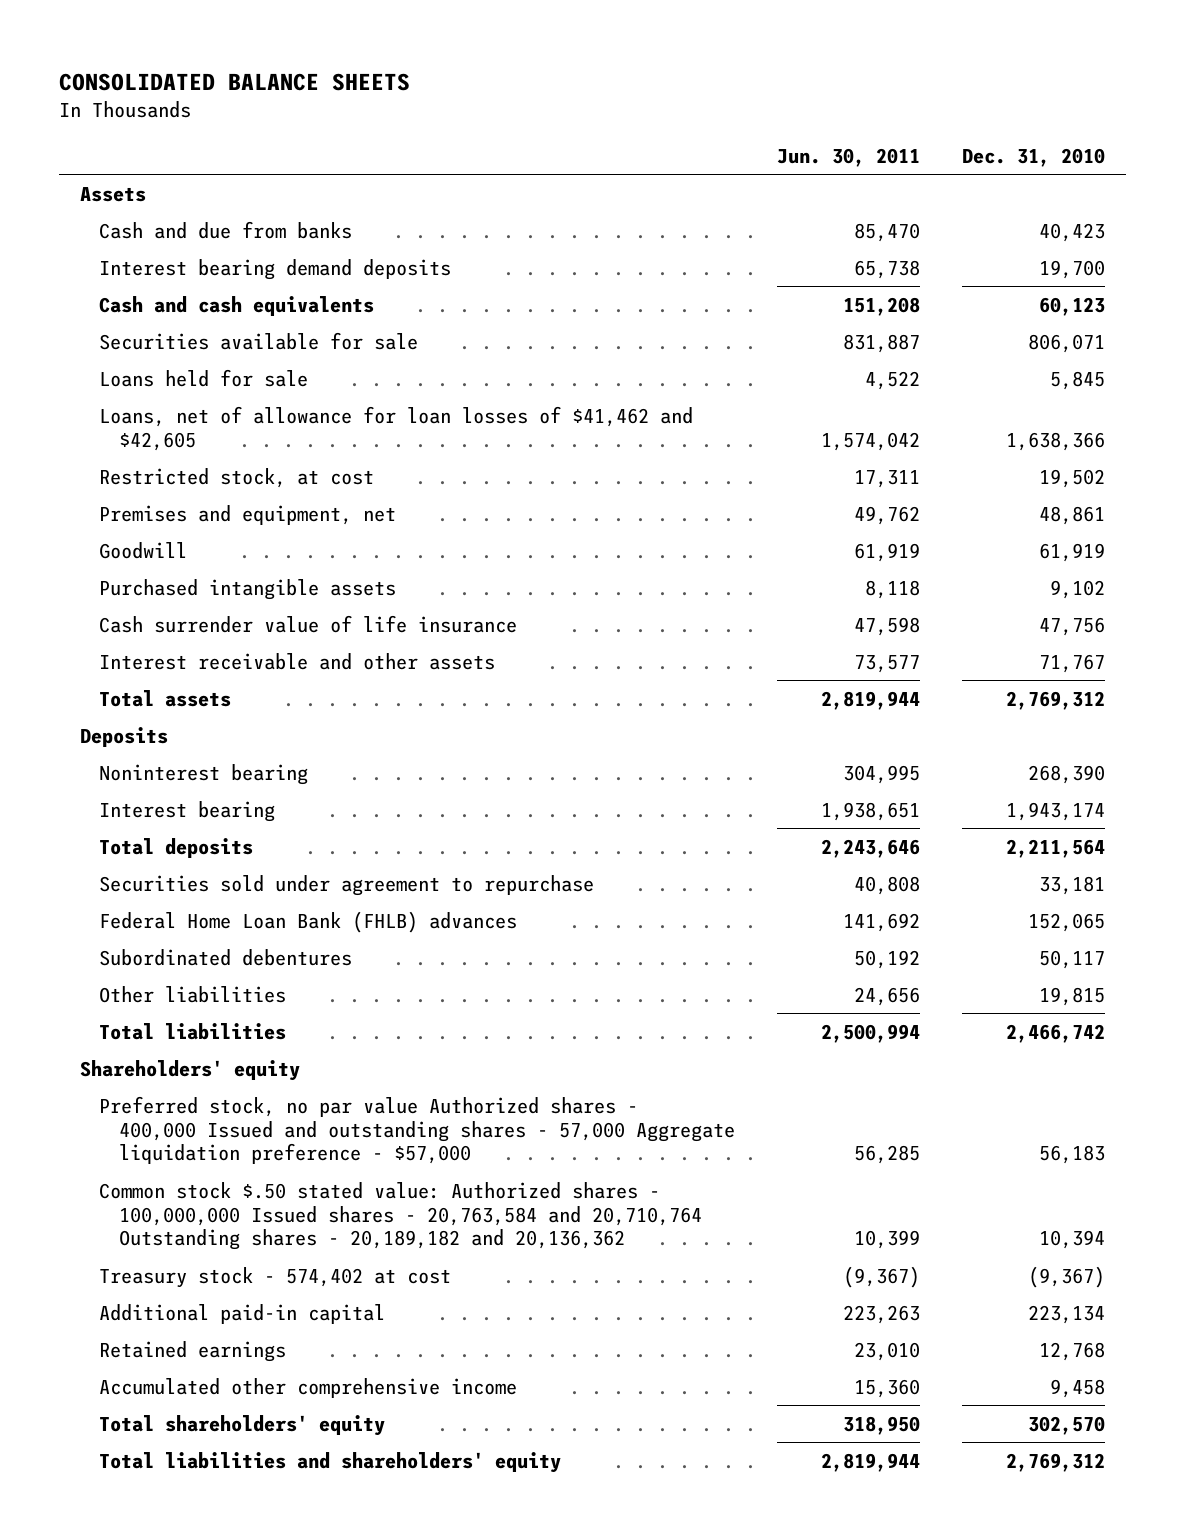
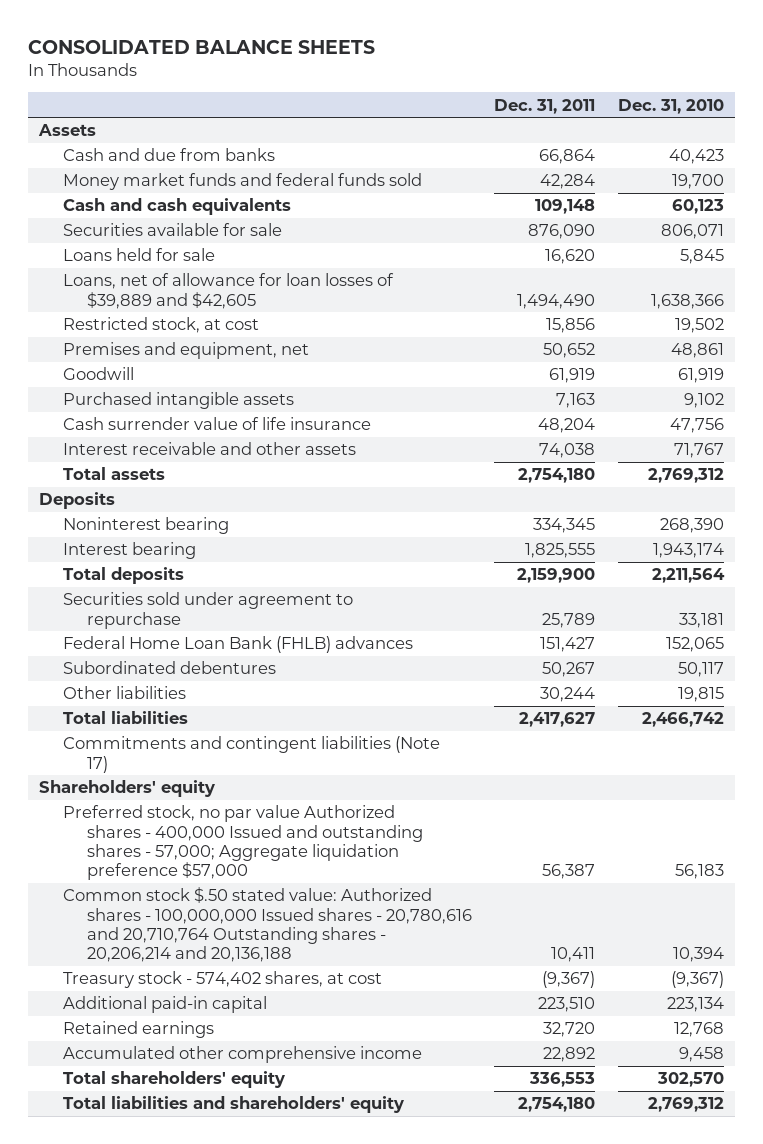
[776,147,920,167] Jun. 30, 2011 -> none
none -> [494,98,596,114] Dec. 31, 2011
[99,258,452,280] Interest bearing demand deposits -> [63,173,423,191] Money market funds and federal funds sold
[99,405,694,451] Loans, net of allowance for loan losses of $41,462 and $42,605 -> [63,273,395,309] Loans, net of allowance for loan losses of $39,889 and $42,605
none -> [63,736,441,773] Commitments and contingent liabilities (Note 17)
[99,1095,735,1165] Preferred stock, no par value Authorized shares - 400,000 Issued and outstanding shares - 57,000 Aggregate liquidation preference - $57,000 -> [63,805,424,881] Preferred stock, no par value Authorized shares - 400,000 Issued and outstanding shares - 57,000; Aggregate liquidation preference $57,000
[99,1181,702,1251] Common stock $.50 stated value: Authorized shares - 100,000,000 Issued shares - 20,763,584 and 20,710,764 Outstanding shares - 20,189,182 and 20,136,362 -> [63,887,473,963] Common stock $.50 stated value: Authorized shares - 100,000,000 Issued shares - 20,780,616 and 20,710,764 Outstanding shares - 20,206,214 and 20,136,188
[99,1266,452,1288] Treasury stock - 574,402 at cost -> [63,971,383,989] Treasury stock - 574,402 shares, at cost

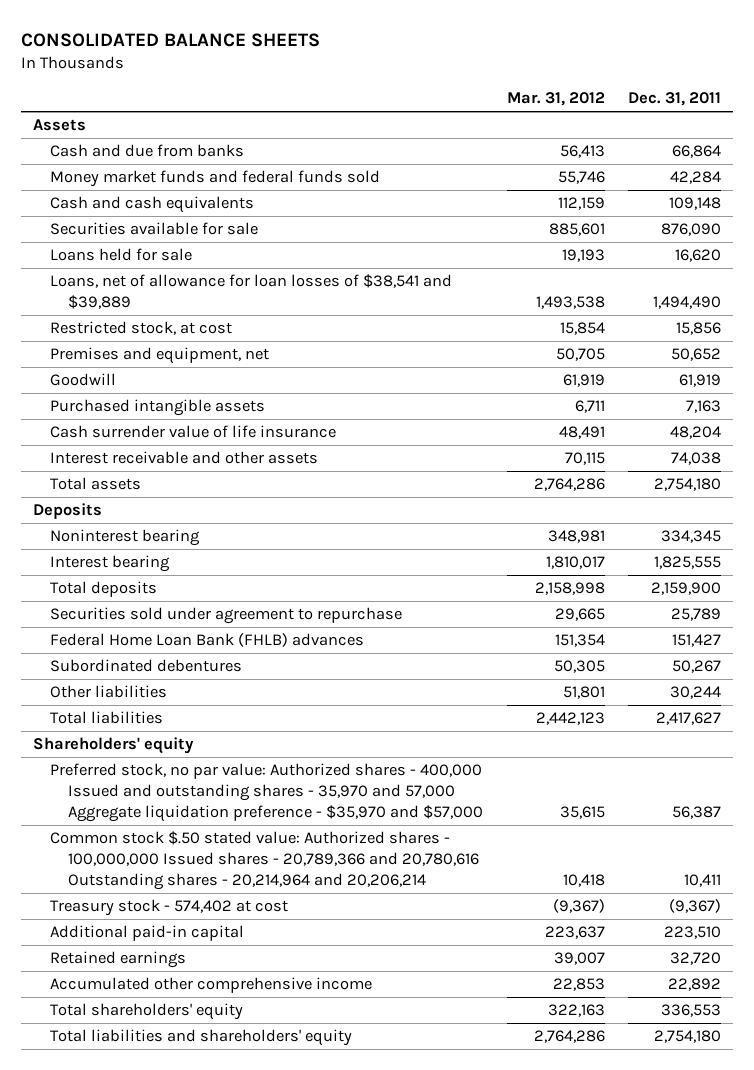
[617,98,724,114] Dec. 31, 2010 -> none
none -> [506,92,605,107] Mar. 31, 2012
[63,273,395,309] Loans, net of allowance for loan losses of $39,889 and $42,605 -> [50,274,453,310] Loans, net of allowance for loan losses of $38,541 and $39,889
[63,736,441,773] Commitments and contingent liabilities (Note 17) -> none
[63,805,424,881] Preferred stock, no par value Authorized shares - 400,000 Issued and outstanding shares - 57,000; Aggregate liquidation preference $57,000 -> [50,763,483,823] Preferred stock, no par value: Authorized shares - 400,000 Issued and outstanding shares - 35,970 and 57,000 Aggregate liquidation preference - $35,970 and $57,000
[63,887,473,963] Common stock $.50 stated value: Authorized shares - 100,000,000 Issued shares - 20,780,616 and 20,710,764 Outstanding shares - 20,206,214 and 20,136,188 -> [50,831,479,891] Common stock $.50 stated value: Authorized shares - 100,000,000 Issued shares - 20,789,366 and 20,780,616 Outstanding shares - 20,214,964 and 20,206,214
[63,971,383,989] Treasury stock - 574,402 shares, at cost -> [50,899,289,917] Treasury stock - 574,402 at cost

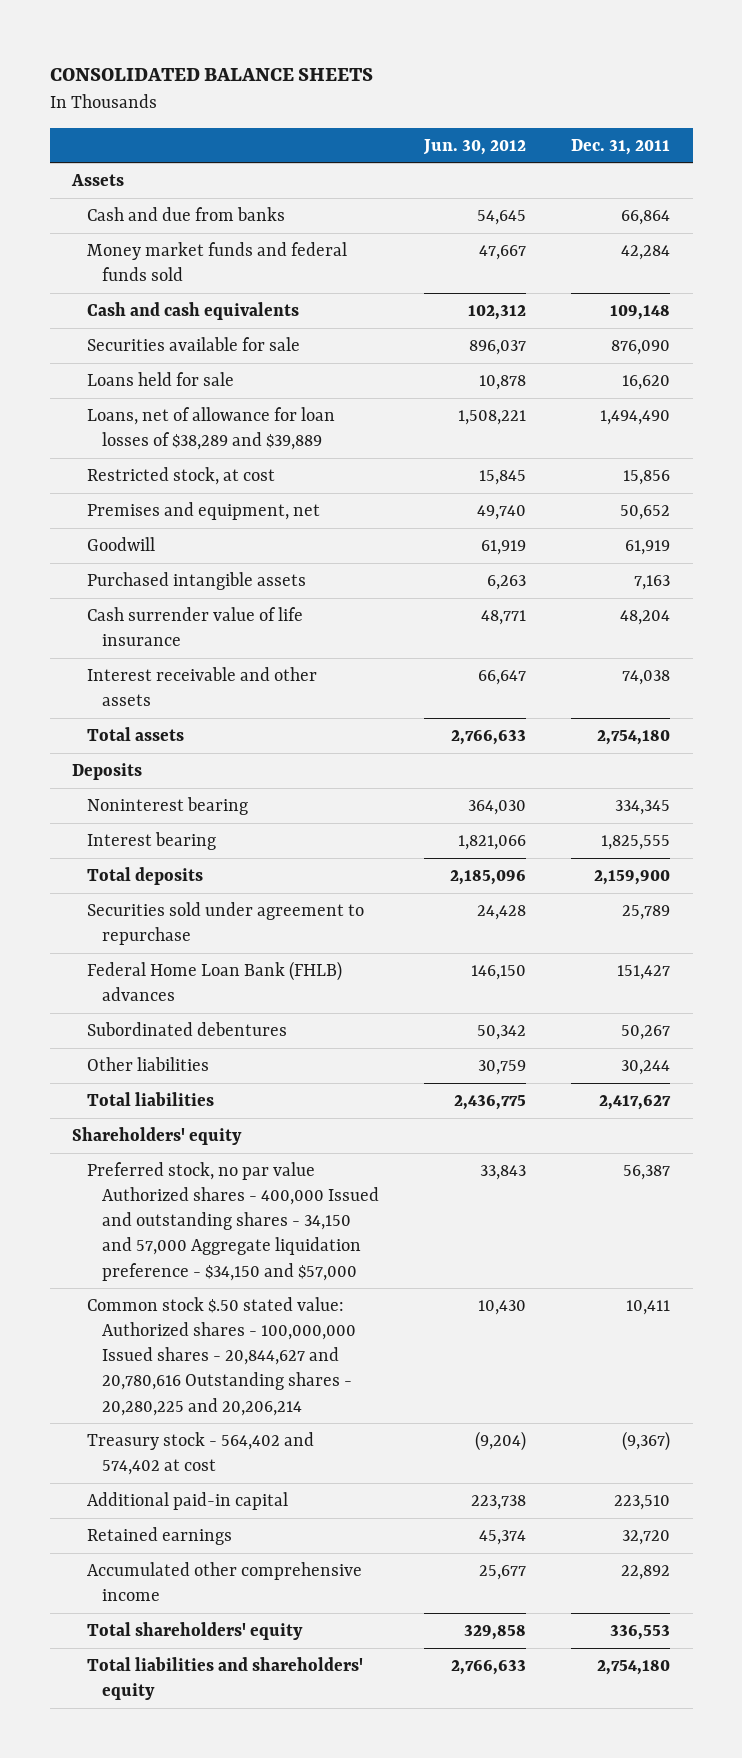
[506,92,605,107] Mar. 31, 2012 -> none
none -> [422,138,526,155] Jun. 30, 2012
[50,274,453,310] Loans, net of allowance for loan losses of $38,541 and $39,889 -> [86,407,335,451] Loans, net of allowance for loan losses of $38,289 and $39,889
[50,763,483,823] Preferred stock, no par value: Authorized shares - 400,000 Issued and outstanding shares - 35,970 and 57,000 Aggregate liquidation preference - $35,970 and $57,000 -> [86,1162,379,1281] Preferred stock, no par value Authorized shares - 400,000 Issued and outstanding shares - 34,150 and 57,000 Aggregate liquidation preference - $34,150 and $57,000
[50,831,479,891] Common stock $.50 stated value: Authorized shares - 100,000,000 Issued shares - 20,789,366 and 20,780,616 Outstanding shares - 20,214,964 and 20,206,214 -> [86,1297,356,1416] Common stock $.50 stated value: Authorized shares - 100,000,000 Issued shares - 20,844,627 and 20,780,616 Outstanding shares - 20,280,225 and 20,206,214
[50,899,289,917] Treasury stock - 574,402 at cost -> [86,1432,314,1476] Treasury stock - 564,402 and 574,402 at cost

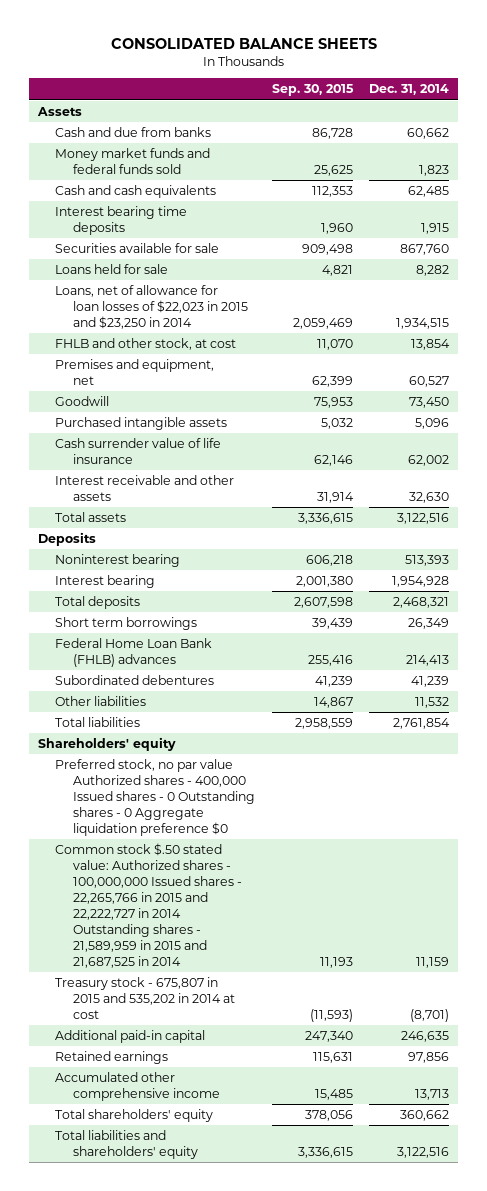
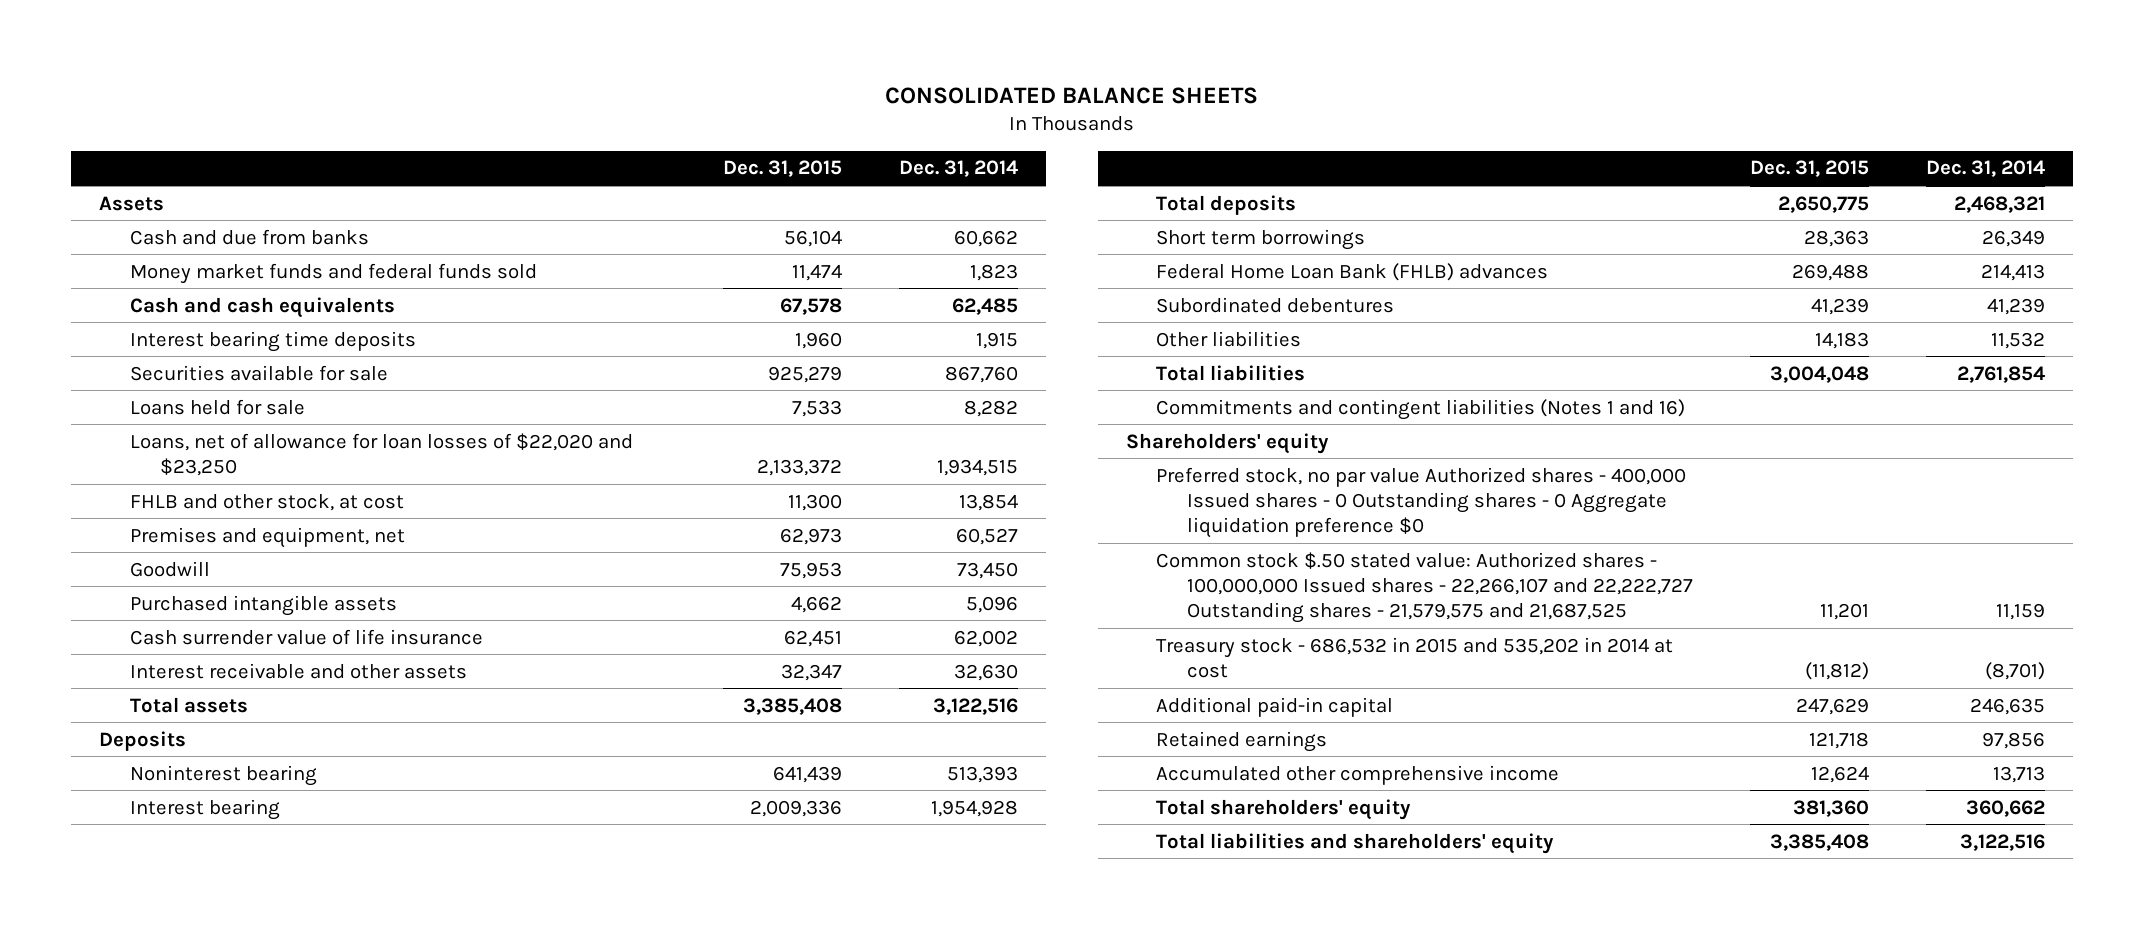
[271,84,354,97] Sep. 30, 2015 -> none
none -> [722,160,842,178] Dec. 31, 2015
[55,285,248,330] Loans, net of allowance for loan losses of $22,023 in 2015 and $23,250 in 2014 -> [129,432,633,477] Loans, net of allowance for loan losses of $22,020 and $23,250
none -> [1156,398,1686,420] Commitments and contingent liabilities (Notes 1 and 16)
[55,843,242,968] Common stock $.50 stated value: Authorized shares - 100,000,000 Issued shares - 22,265,766 in 2015 and 22,222,727 in 2014 Outstanding shares - 21,589,959 in 2015 and 21,687,525 in 2014 -> [1156,551,1693,624] Common stock $.50 stated value: Authorized shares - 100,000,000 Issued shares - 22,266,107 and 22,222,727 Outstanding shares - 21,579,575 and 21,687,525
[55,977,235,1020] Treasury stock - 675,807 in 2015 and 535,202 in 2014 at cost -> [1156,636,1674,679] Treasury stock - 686,532 in 2015 and 535,202 in 2014 at cost

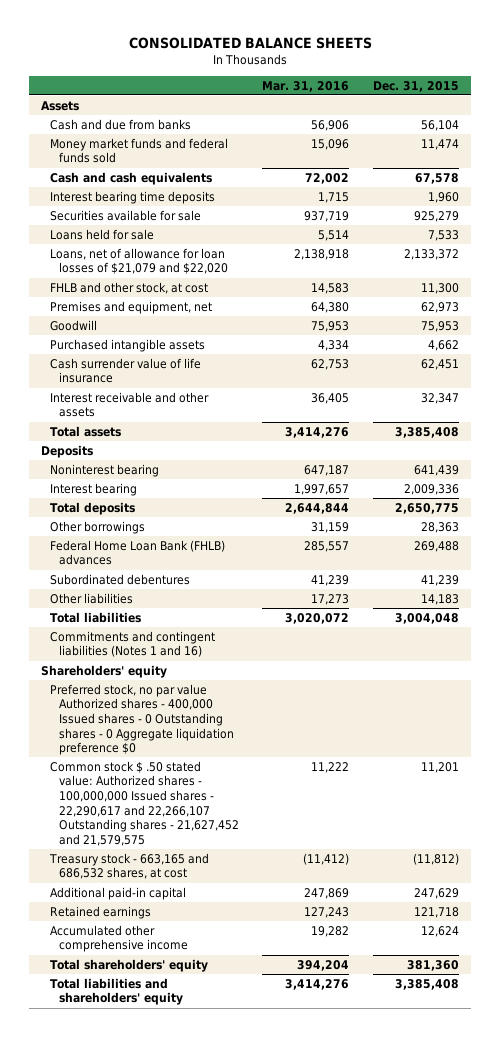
[898,160,1018,178] Dec. 31, 2014 -> none
none -> [262,80,350,92] Mar. 31, 2016
[129,432,633,477] Loans, net of allowance for loan losses of $22,020 and $23,250 -> [49,247,228,275] Loans, net of allowance for loan losses of $21,079 and $22,020
[1156,228,1366,250] Short term borrowings -> [49,520,145,534] Other borrowings
[1156,551,1693,624] Common stock $.50 stated value: Authorized shares - 100,000,000 Issued shares - 22,266,107 and 22,222,727 Outstanding shares - 21,579,575 and 21,687,525 -> [49,760,239,847] Common stock $ .50 stated value: Authorized shares - 100,000,000 Issued shares - 22,290,617 and 22,266,107 Outstanding shares - 21,627,452 and 21,579,575
[1156,636,1674,679] Treasury stock - 686,532 in 2015 and 535,202 in 2014 at cost -> [48,852,209,880] Treasury stock - 663,165 and 686,532 shares, at cost

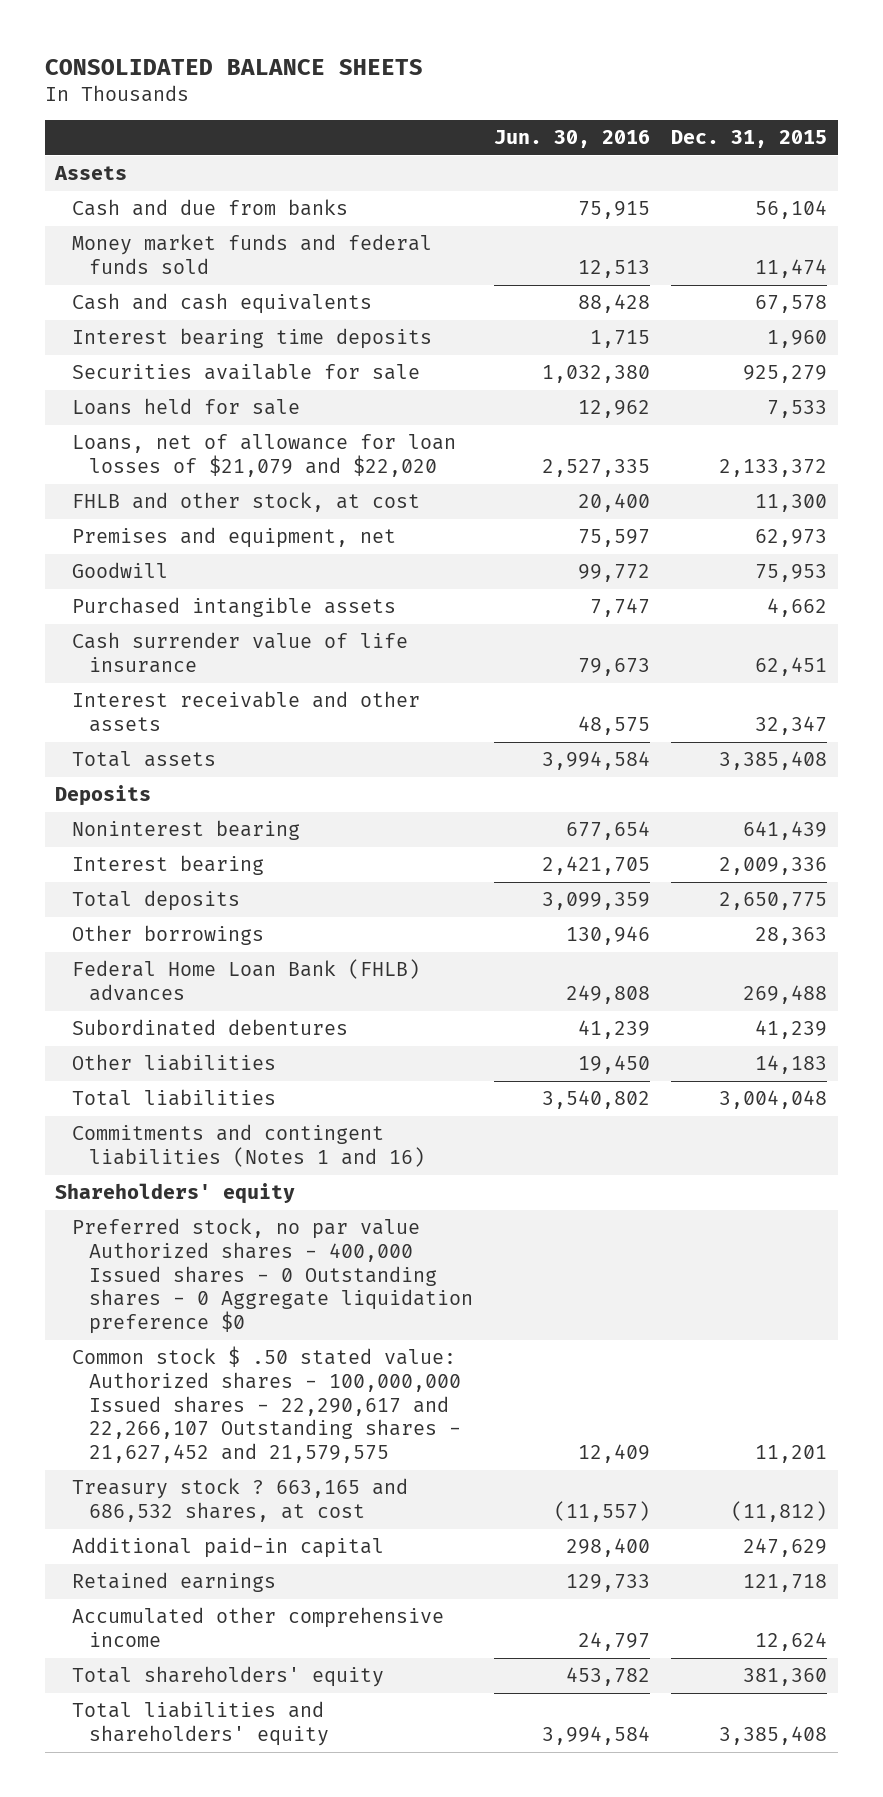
[262,80,350,92] Mar. 31, 2016 -> none
none -> [494,130,651,149] Jun. 30, 2016
[48,852,209,880] Treasury stock - 663,165 and 686,532 shares, at cost -> [72,1478,409,1522] Treasury stock ? 663,165 and 686,532 shares, at cost

